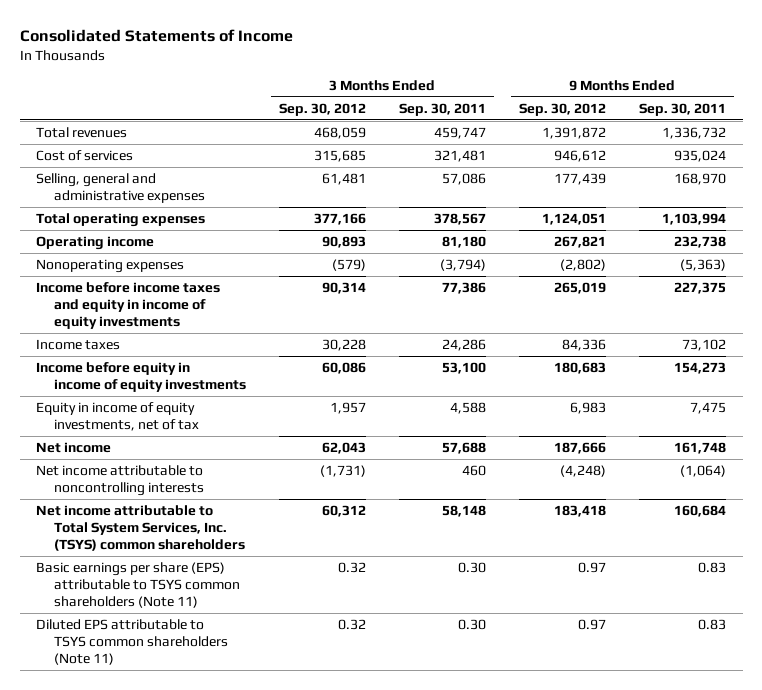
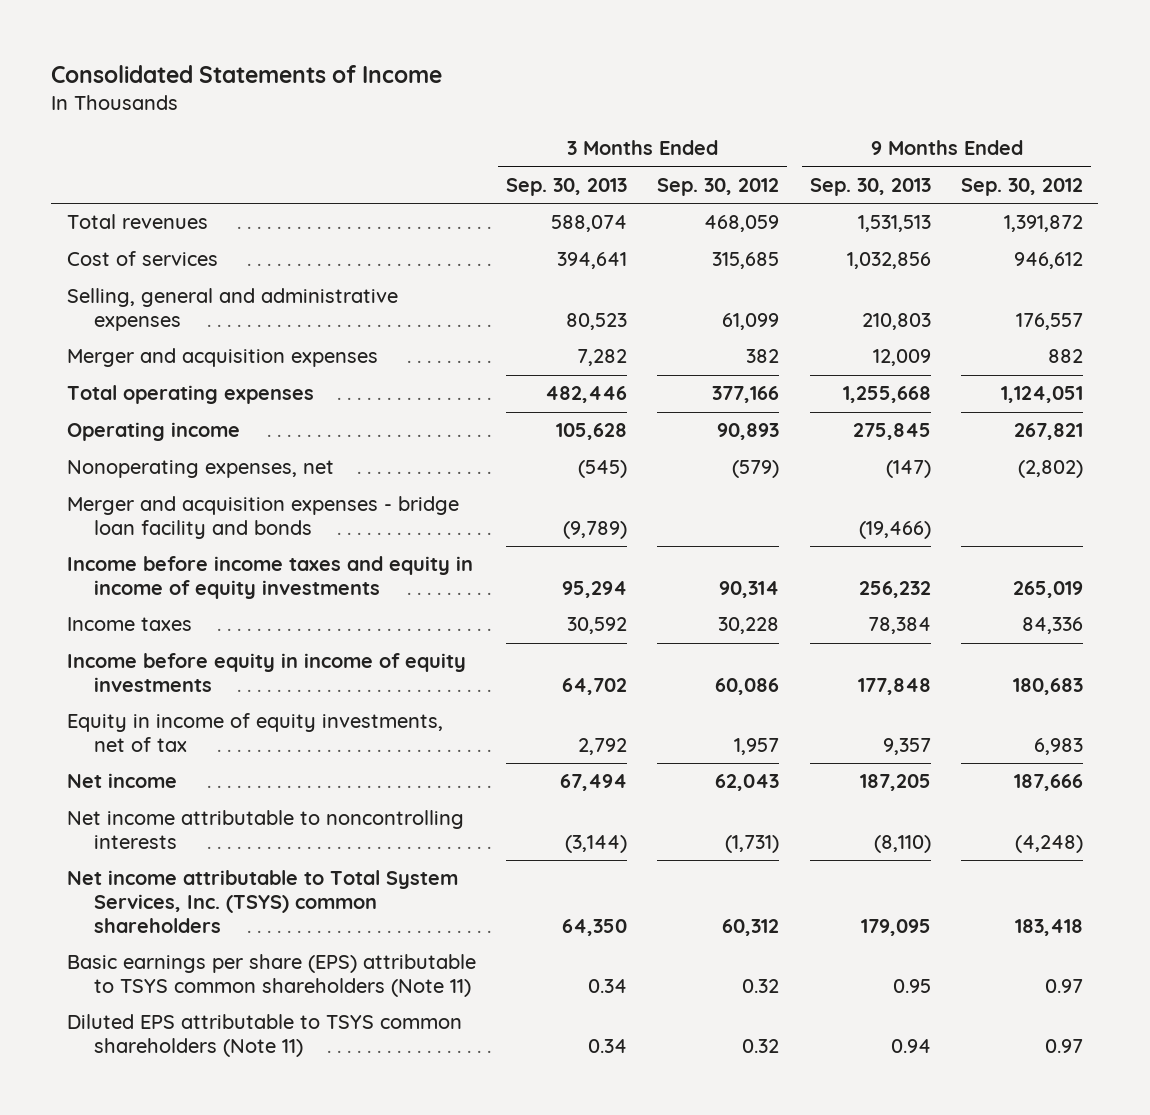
[398,102,486,116] Sep. 30, 2011 -> none
[639,102,727,116] Sep. 30, 2011 -> none
none -> [506,178,628,197] Sep. 30, 2013
none -> [809,178,931,197] Sep. 30, 2013
[321,172,366,185] 61,481 -> [722,313,780,331] 61,099
[553,172,606,185] 177,439 -> [1016,313,1084,331] 176,557
none -> [66,348,378,368] Merger and acquisition expenses
[36,258,185,273] Nonoperating expenses -> [66,460,334,479] Nonoperating expenses, net
none -> [66,496,459,540] Merger and acquisition expenses - bridge loan facility and bonds

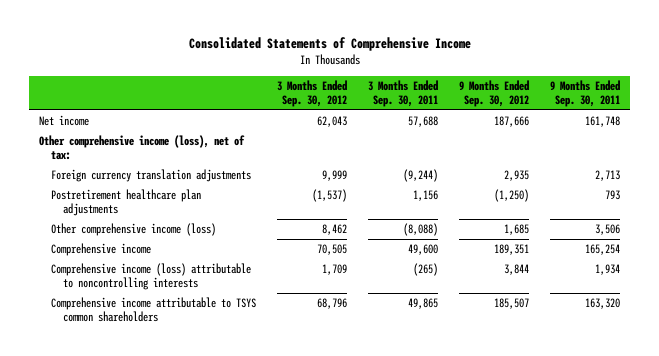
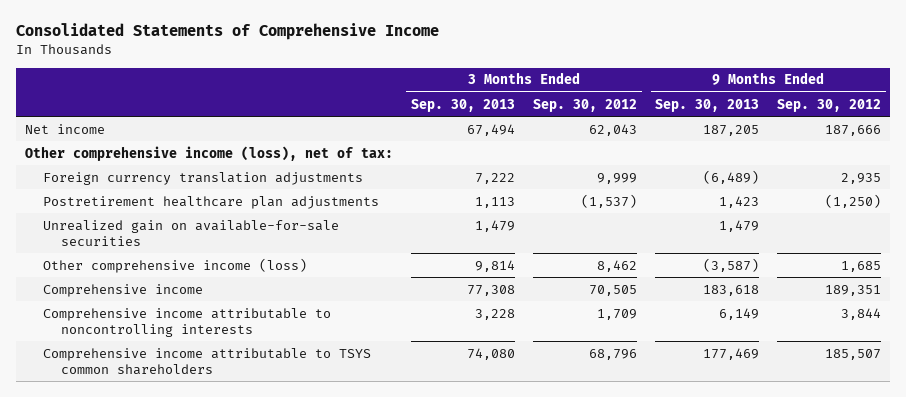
[368,79,439,107] 3 Months Ended Sep. 30, 2011 -> none
[549,79,620,107] 9 Months Ended Sep. 30, 2011 -> none
none -> [410,98,515,112] Sep. 30, 2013
none -> [655,98,760,112] Sep. 30, 2013
none -> [43,219,340,246] Unrealized gain on available-for-sale securities
[51,263,252,291] Comprehensive income (loss) attributable to noncontrolling interests -> [43,307,332,337] Comprehensive income attributable to noncontrolling interests

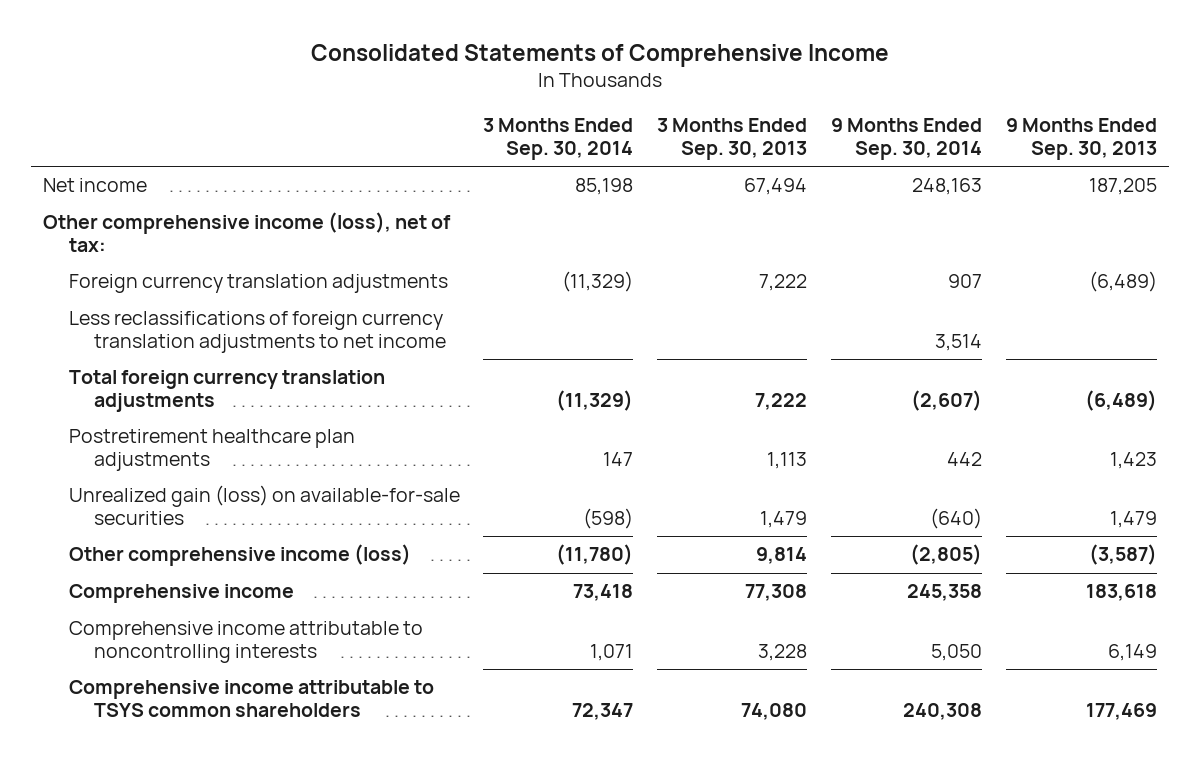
[533,98,638,112] Sep. 30, 2012 -> none
[777,98,882,112] Sep. 30, 2012 -> none
none -> [483,118,634,160] 3 Months Ended Sep. 30, 2014
none -> [831,118,983,160] 9 Months Ended Sep. 30, 2014
none -> [68,311,447,354] Less reclassifications of foreign currency translation adjustments to net income
none -> [68,370,385,413] Total foreign currency translation adjustments
[43,219,340,246] Unrealized gain on available-for-sale securities -> [68,485,460,526] Unrealized gain (loss) on available-for-sale securities

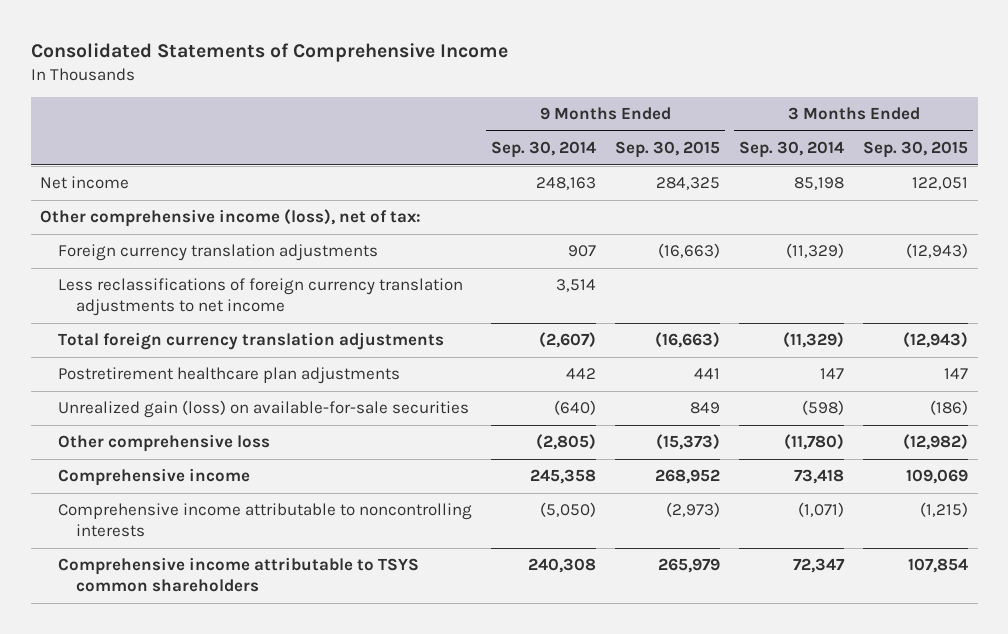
[657,118,808,160] 3 Months Ended Sep. 30, 2013 -> none
[1006,118,1158,160] 9 Months Ended Sep. 30, 2013 -> none
none -> [615,141,721,159] Sep. 30, 2015
none -> [863,141,969,159] Sep. 30, 2015
[68,544,411,567] Other comprehensive income (loss) -> [58,434,271,453] Other comprehensive loss
[590,644,634,662] 1,071 -> [798,502,845,518] (1,071)
[931,644,983,662] 5,050 -> [540,502,597,518] (5,050)

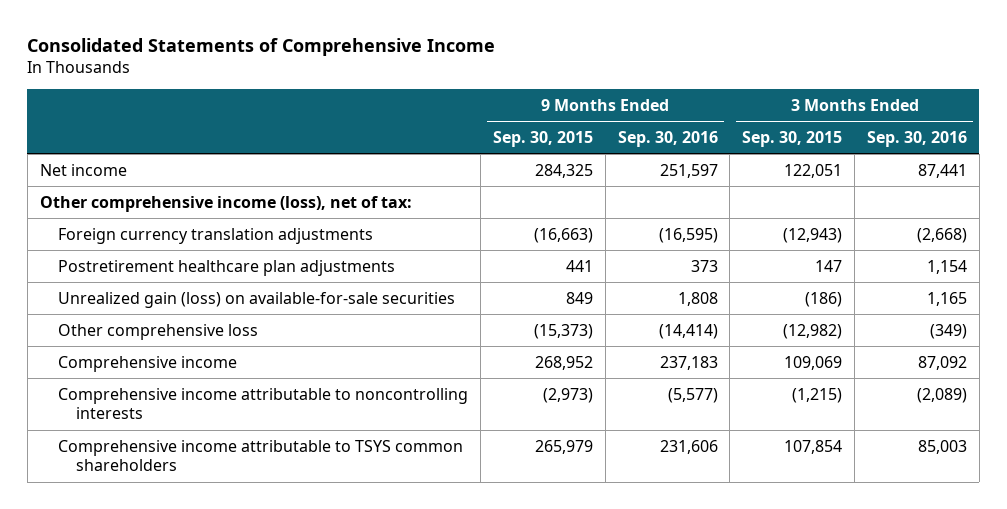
[491,141,597,159] Sep. 30, 2014 -> none
[739,141,845,159] Sep. 30, 2014 -> none
none -> [617,130,718,147] Sep. 30, 2016
none -> [867,130,968,147] Sep. 30, 2016
[58,278,464,317] Less reclassifications of foreign currency translation adjustments to net income -> none
[58,332,445,351] Total foreign currency translation adjustments -> none

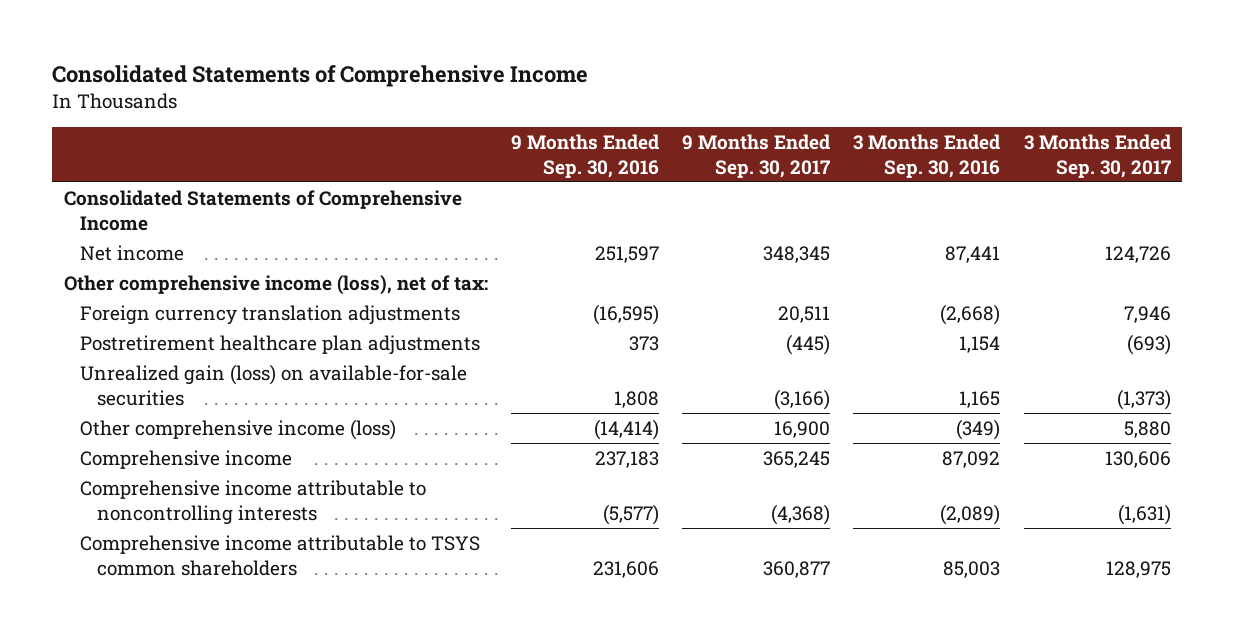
[492,130,593,147] Sep. 30, 2015 -> none
[742,130,843,147] Sep. 30, 2015 -> none
none -> [682,133,831,178] 9 Months Ended Sep. 30, 2017
none -> [1023,133,1171,178] 3 Months Ended Sep. 30, 2017
none -> [63,190,462,231] Consolidated Statements of Comprehensive Income
[58,323,259,340] Other comprehensive loss -> [80,419,397,441] Other comprehensive income (loss)

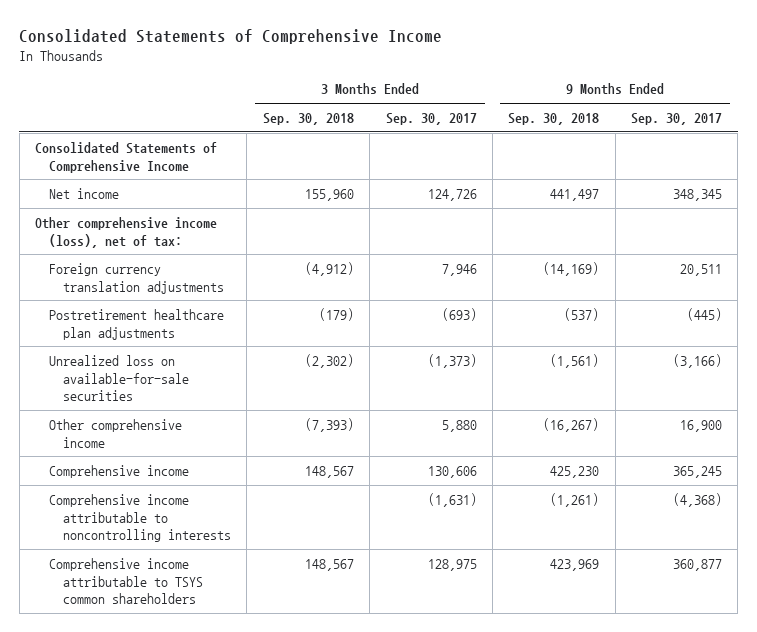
[510,133,659,178] 9 Months Ended Sep. 30, 2016 -> none
[853,133,1001,178] 3 Months Ended Sep. 30, 2016 -> none
none -> [262,112,354,125] Sep. 30, 2018
none -> [508,112,600,125] Sep. 30, 2018
[80,364,468,406] Unrealized gain (loss) on available-for-sale securities -> [49,354,190,402] Unrealized loss on available-for-sale securities
[80,419,397,441] Other comprehensive income (loss) -> [49,418,183,448] Other comprehensive income

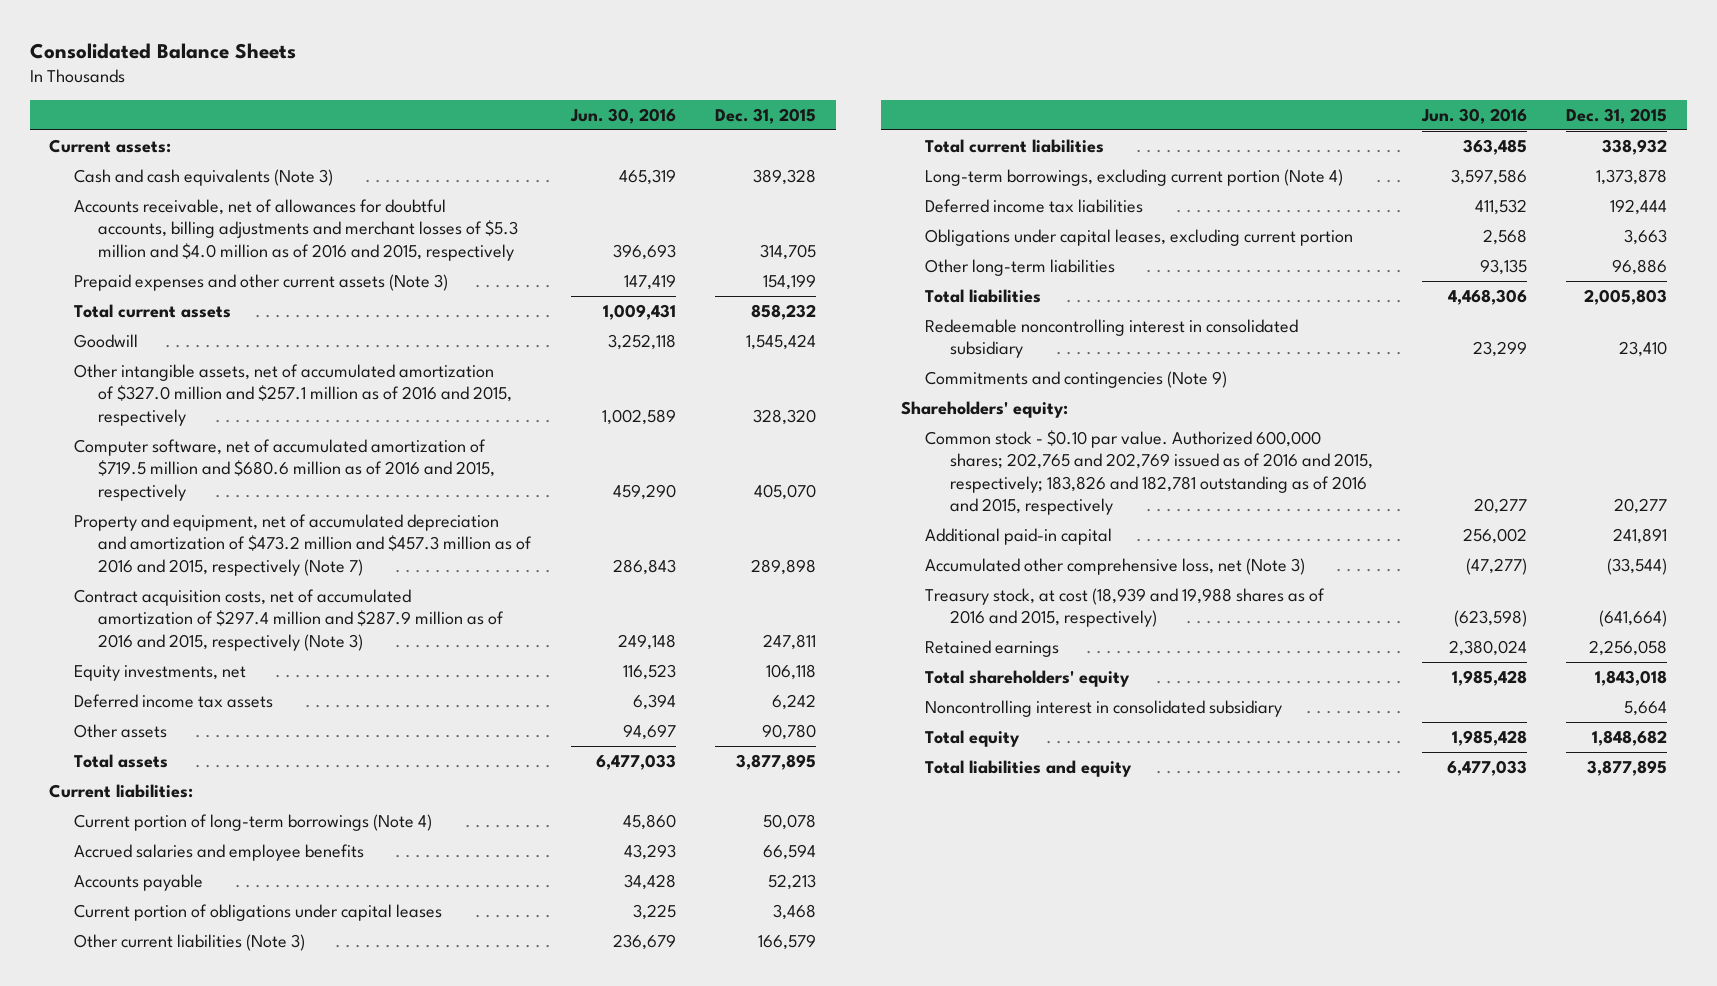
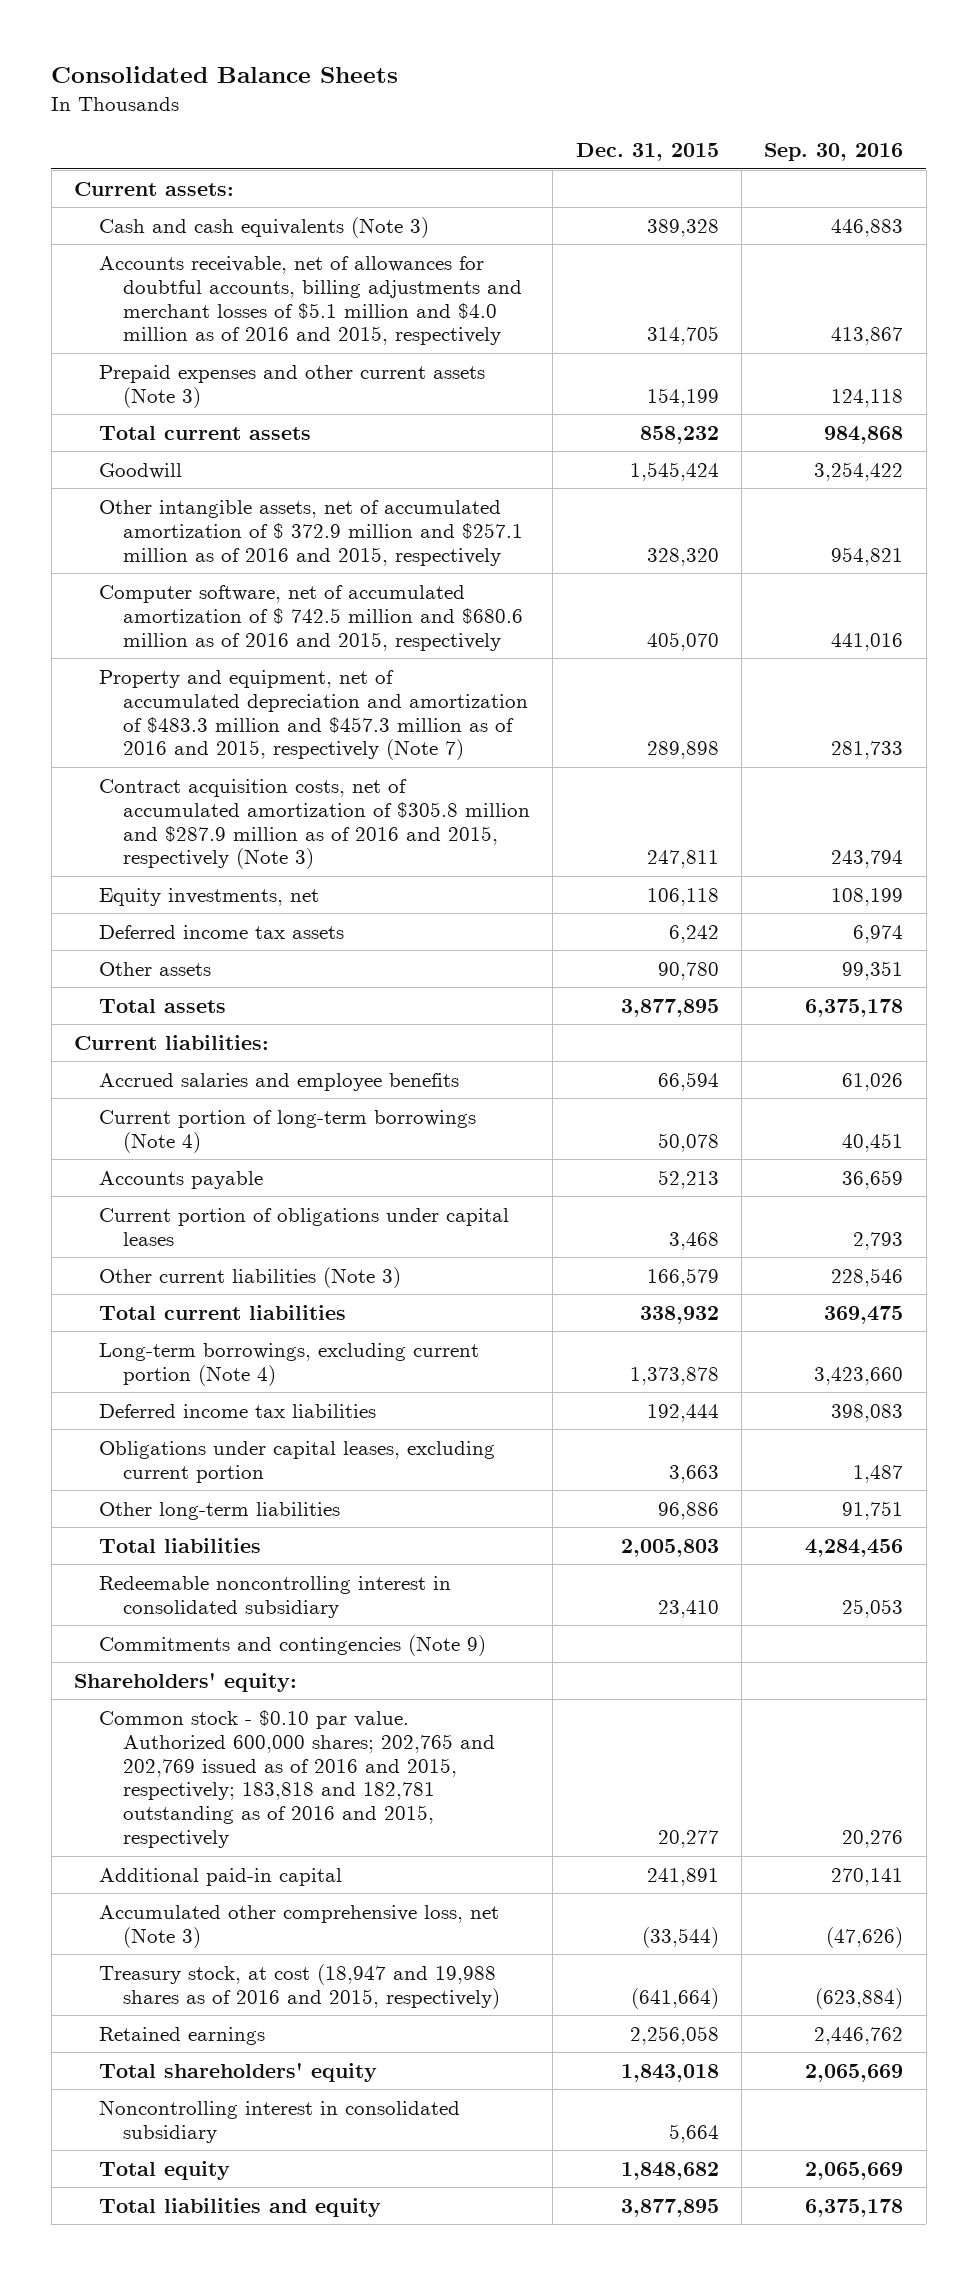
[569,108,676,125] Jun. 30, 2016 -> none
none -> [764,143,904,162] Sep. 30, 2016
[73,198,519,261] Accounts receivable, net of allowances for doubtful accounts, billing adjustments and merchant losses of $5.3 million and $4.0 million as of 2016 and 2015, respectively -> [98,255,523,346] Accounts receivable, net of allowances for doubtful accounts, billing adjustments and merchant losses of $5.1 million and $4.0 million as of 2016 and 2015, respectively
[73,363,513,426] Other intangible assets, net of accumulated amortization of $327.0 million and $257.1 million as of 2016 and 2015, respectively -> [98,499,524,566] Other intangible assets, net of accumulated amortization of $ 372.9 million and $257.1 million as of 2016 and 2015, respectively
[73,438,496,501] Computer software, net of accumulated amortization of $719.5 million and $680.6 million as of 2016 and 2015, respectively -> [98,584,524,651] Computer software, net of accumulated amortization of $ 742.5 million and $680.6 million as of 2016 and 2015, respectively
[73,513,533,576] Property and equipment, net of accumulated depreciation and amortization of $473.2 million and $457.3 million as of 2016 and 2015, respectively (Note 7) -> [98,669,529,761] Property and equipment, net of accumulated depreciation and amortization of $483.3 million and $457.3 million as of 2016 and 2015, respectively (Note 7)
[73,588,505,651] Contract acquisition costs, net of accumulated amortization of $297.4 million and $287.9 million as of 2016 and 2015, respectively (Note 3) -> [98,778,531,870] Contract acquisition costs, net of accumulated amortization of $305.8 million and $287.9 million as of 2016 and 2015, respectively (Note 3)
[73,813,432,831] Current portion of long-term borrowings (Note 4) -> [98,1109,476,1153] Current portion of long-term borrowings (Note 4)
[925,429,1373,516] Common stock - $0.10 par value. Authorized 600,000 shares; 202,765 and 202,769 issued as of 2016 and 2015, respectively; 183,826 and 182,781 outstanding as of 2016 and 2015, respectively -> [98,1709,496,1849] Common stock - $0.10 par value. Authorized 600,000 shares; 202,765 and 202,769 issued as of 2016 and 2015, respectively; 183,818 and 182,781 outstanding as of 2016 and 2015, respectively
[925,587,1326,628] Treasury stock, at cost (18,939 and 19,988 shares as of 2016 and 2015, respectively) -> [98,1963,501,2009] Treasury stock, at cost (18,947 and 19,988 shares as of 2016 and 2015, respectively)

